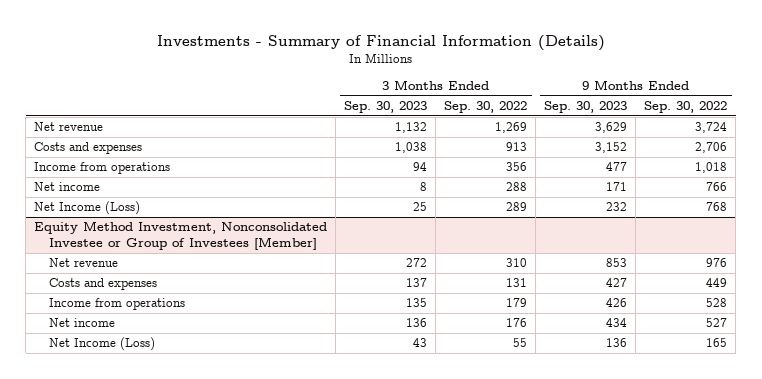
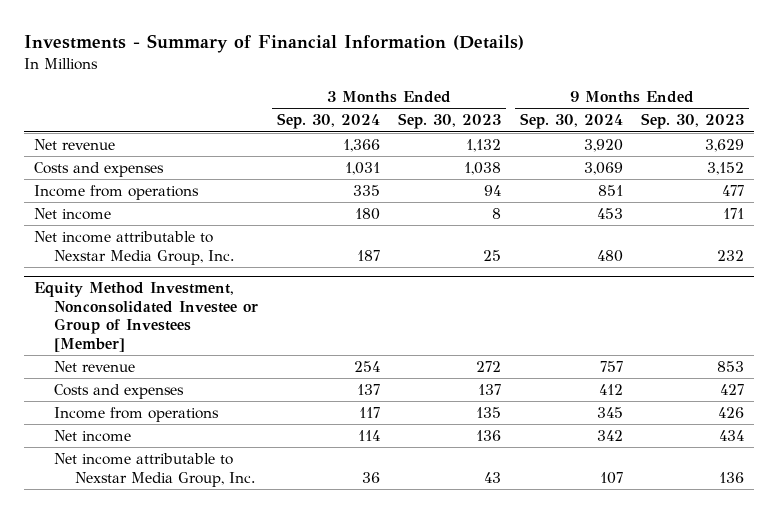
[444,101,528,114] Sep. 30, 2022 -> none
[644,101,728,114] Sep. 30, 2022 -> none
none -> [276,113,380,130] Sep. 30, 2024
none -> [519,113,623,130] Sep. 30, 2024
[34,201,141,216] Net Income (Loss) -> [33,231,235,265] Net income attributable to Nexstar Media Group, Inc.
[49,337,156,352] Net Income (Loss) -> [54,453,256,487] Net income attributable to Nexstar Media Group, Inc.

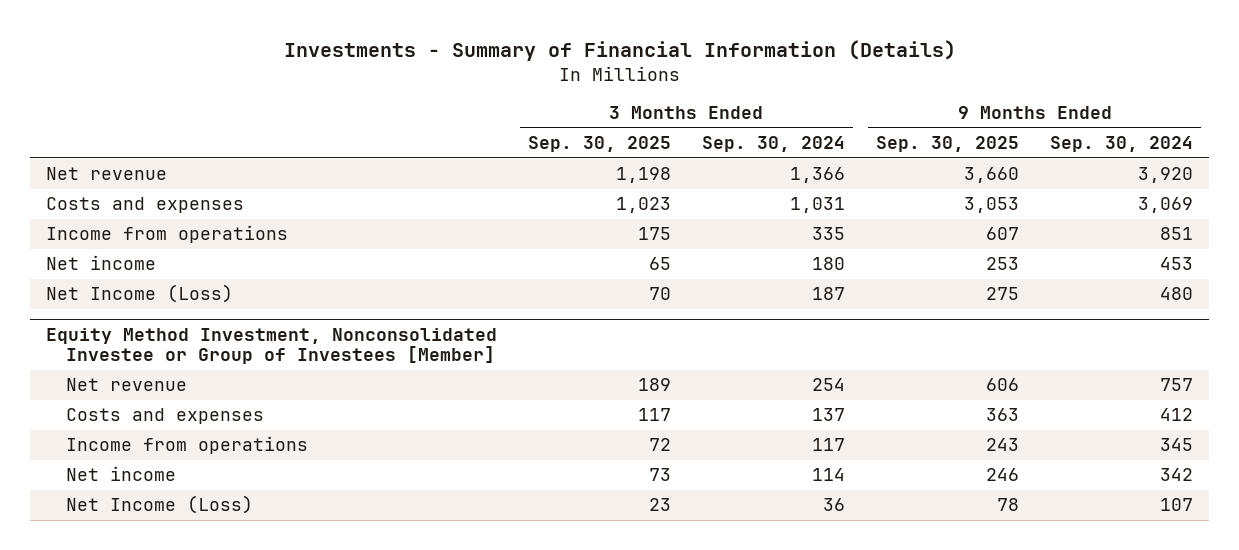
[398,113,502,130] Sep. 30, 2023 -> none
[641,113,745,130] Sep. 30, 2023 -> none
none -> [527,136,671,153] Sep. 30, 2025
none -> [876,136,1020,153] Sep. 30, 2025
[33,231,235,265] Net income attributable to Nexstar Media Group, Inc. -> [45,284,233,304] Net Income (Loss)
[54,453,256,487] Net income attributable to Nexstar Media Group, Inc. -> [66,495,254,515] Net Income (Loss)

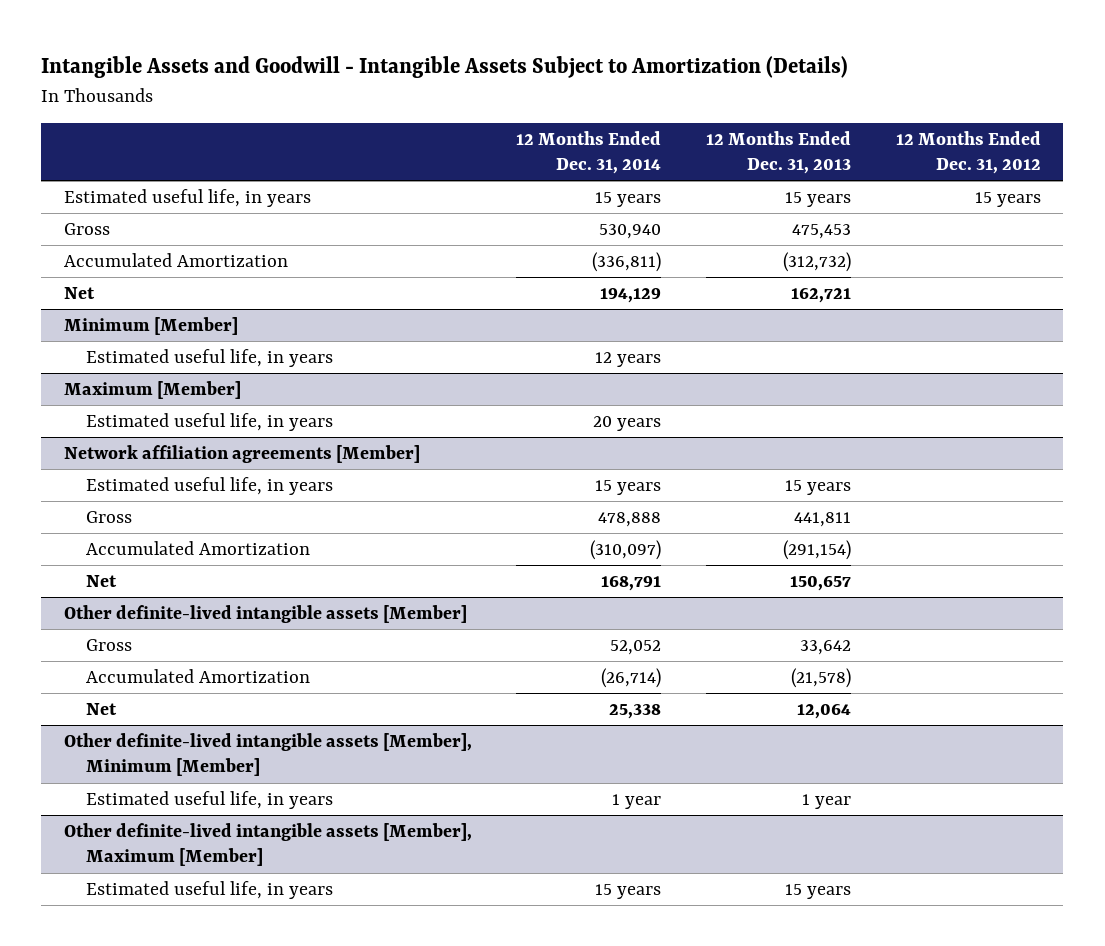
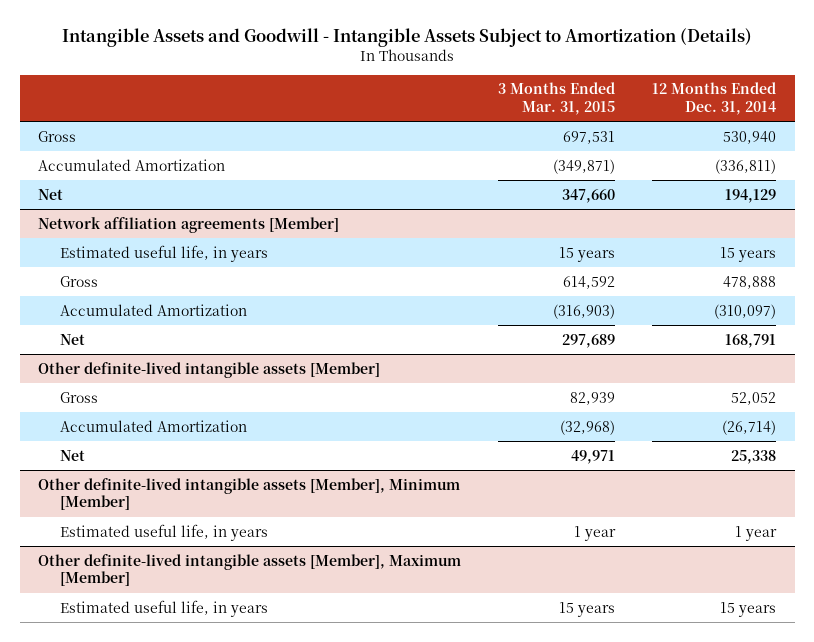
[706,130,852,174] 12 Months Ended Dec. 31, 2013 -> none
[896,130,1042,174] 12 Months Ended Dec. 31, 2012 -> none
none -> [498,82,616,116] 3 Months Ended Mar. 31, 2015
[63,189,311,208] Estimated useful life, in years -> none
[63,317,238,336] Minimum [Member] -> none
[85,349,333,368] Estimated useful life, in years -> none
[63,381,241,400] Maximum [Member] -> none
[85,413,333,432] Estimated useful life, in years -> none

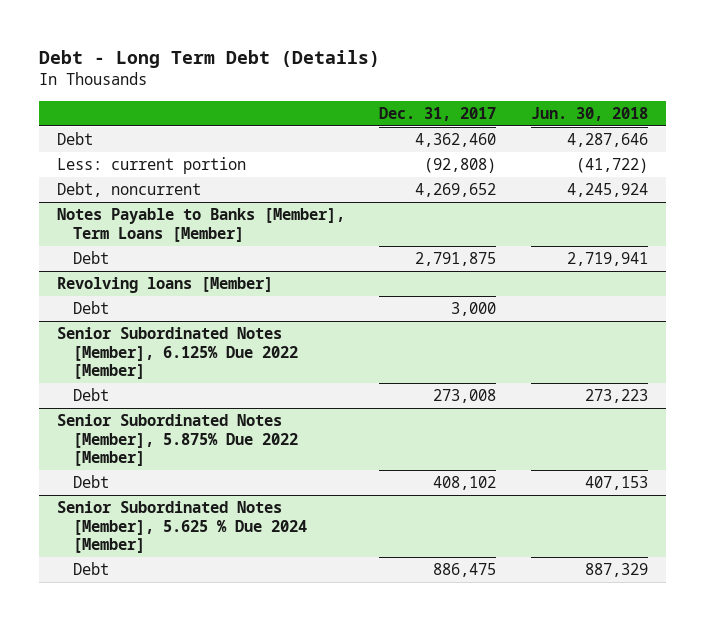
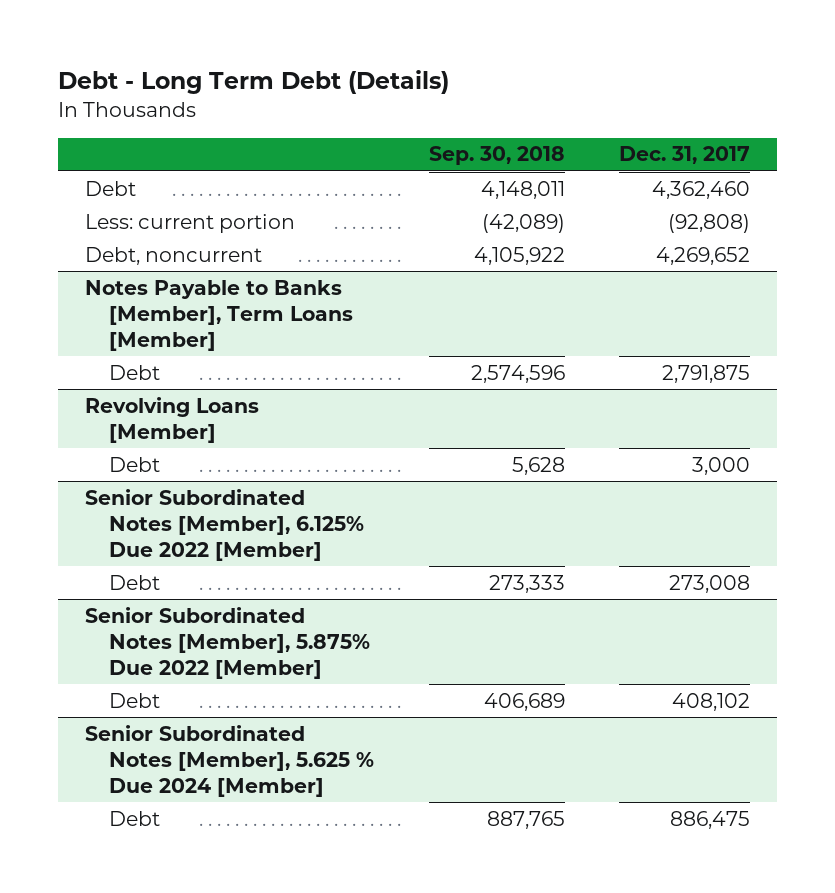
[531,106,649,121] Jun. 30, 2018 -> none
none -> [428,146,565,166] Sep. 30, 2018
[56,277,273,294] Revolving loans [Member] -> [84,396,259,443] Revolving Loans [Member]

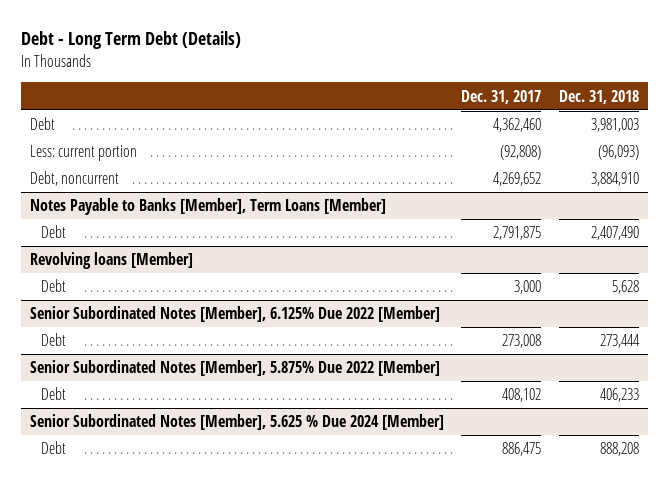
[428,146,565,166] Sep. 30, 2018 -> none
none -> [559,89,640,104] Dec. 31, 2018
[84,396,259,443] Revolving Loans [Member] -> [29,252,193,270] Revolving loans [Member]

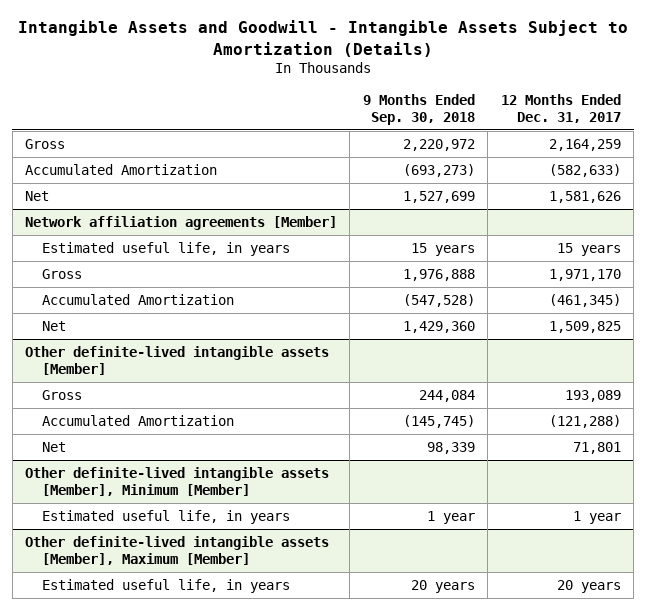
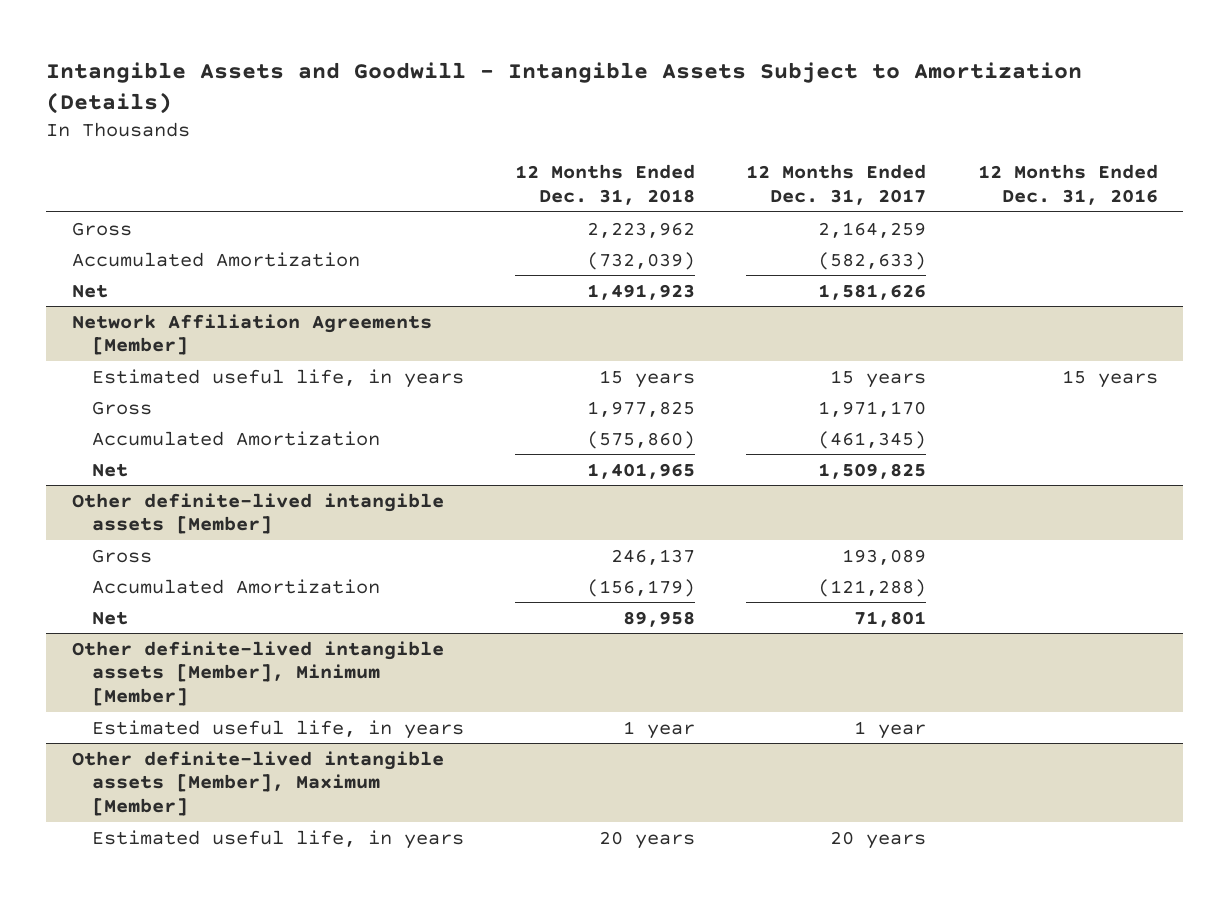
[362,93,475,125] 9 Months Ended Sep. 30, 2018 -> none
none -> [515,164,696,206] 12 Months Ended Dec. 31, 2018
none -> [977,164,1158,206] 12 Months Ended Dec. 31, 2016
[25,215,338,230] Network affiliation agreements [Member] -> [71,313,432,356] Network Affiliation Agreements [Member]

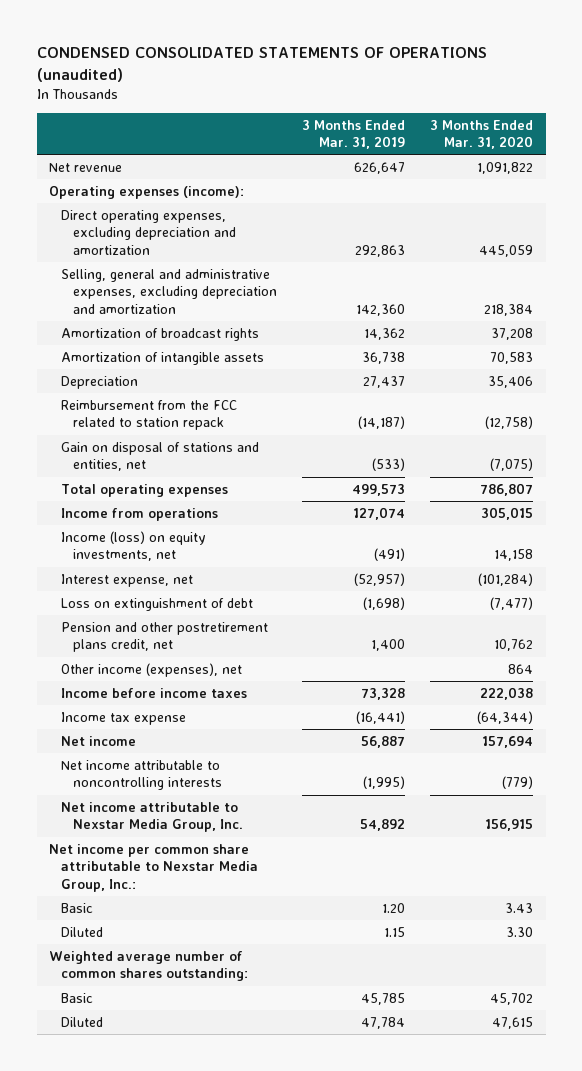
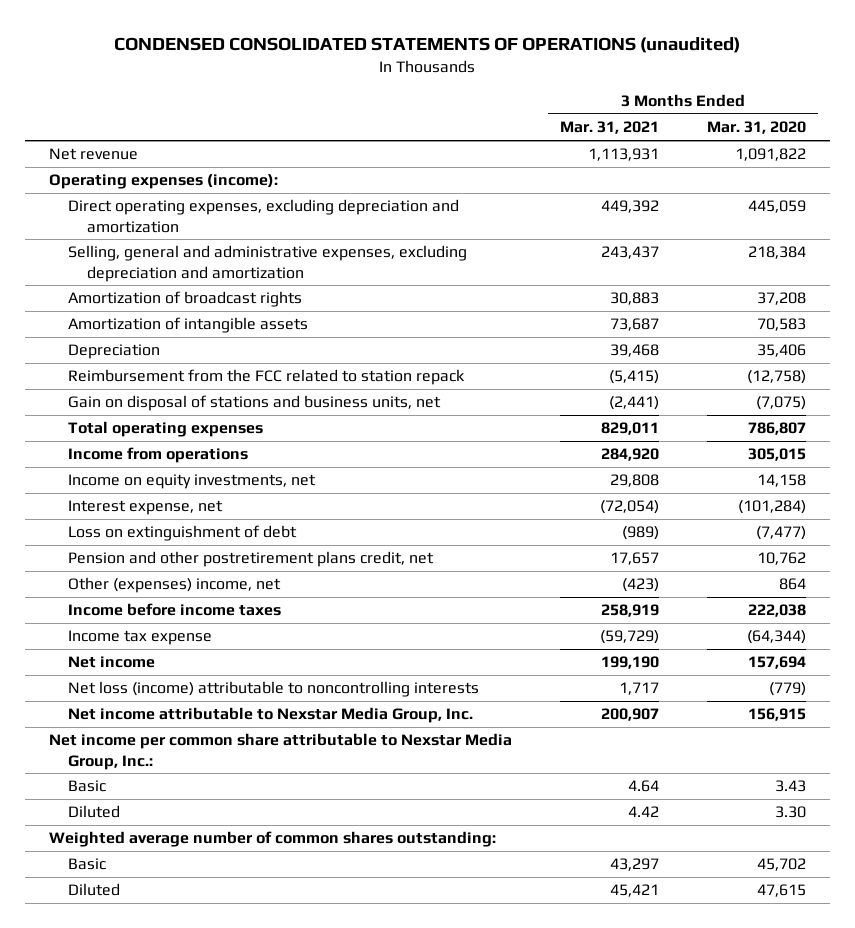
[302,119,406,150] 3 Months Ended Mar. 31, 2019 -> none
none -> [559,121,659,135] Mar. 31, 2021
[61,441,260,472] Gain on disposal of stations and entities, net -> [67,395,441,412] Gain on disposal of stations and business units, net
[61,530,207,562] Income (loss) on equity investments, net -> [67,474,316,490] Income on equity investments, net
[61,662,243,677] Other income (expenses), net -> [67,577,281,594] Other (expenses) income, net
[61,759,223,791] Net income attributable to noncontrolling interests -> [67,681,479,698] Net loss (income) attributable to noncontrolling interests

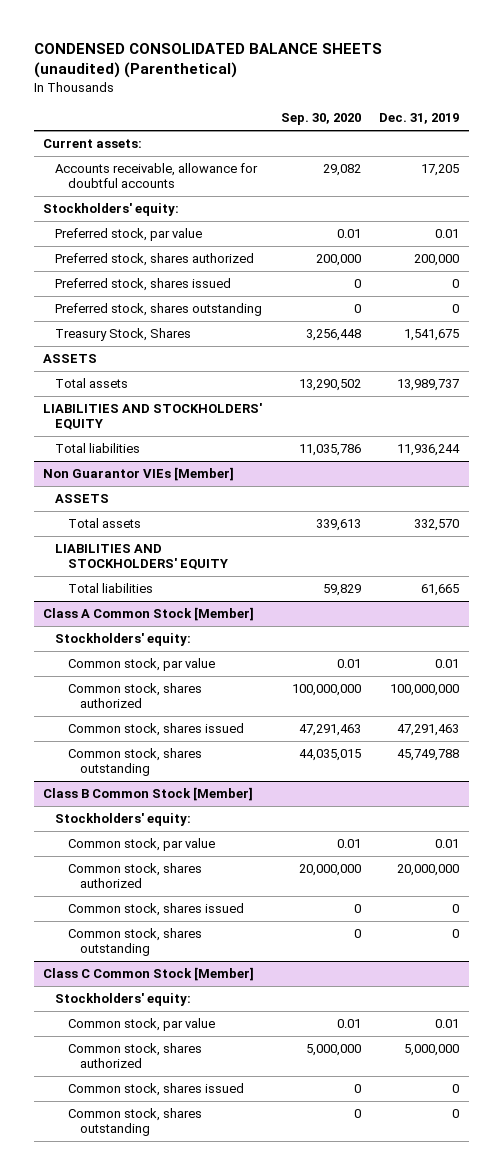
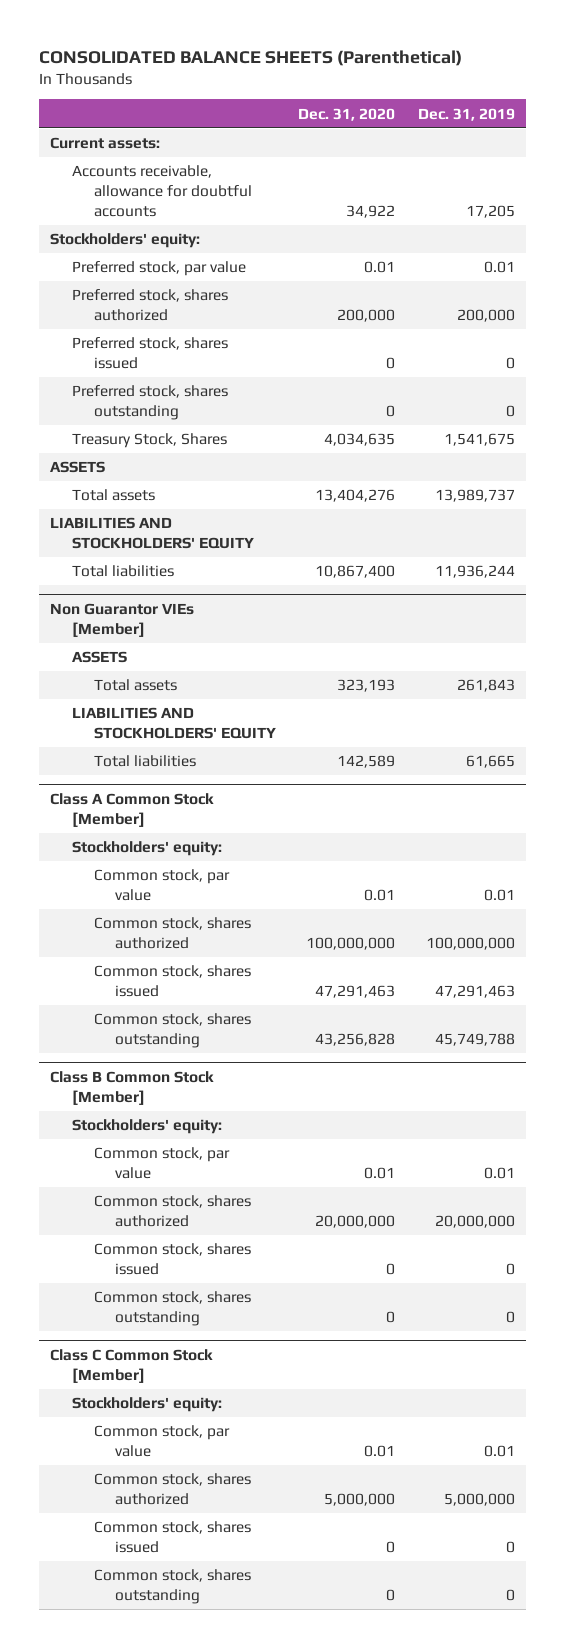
[33,43,382,79] CONDENSED CONSOLIDATED BALANCE SHEETS (unaudited) (Parenthetical) -> [38,49,462,66] CONSOLIDATED BALANCE SHEETS (Parenthetical)
[280,113,361,126] Sep. 30, 2020 -> none
none -> [298,107,396,121] Dec. 31, 2020
[414,519,460,532] 332,570 -> [457,679,516,693] 261,843

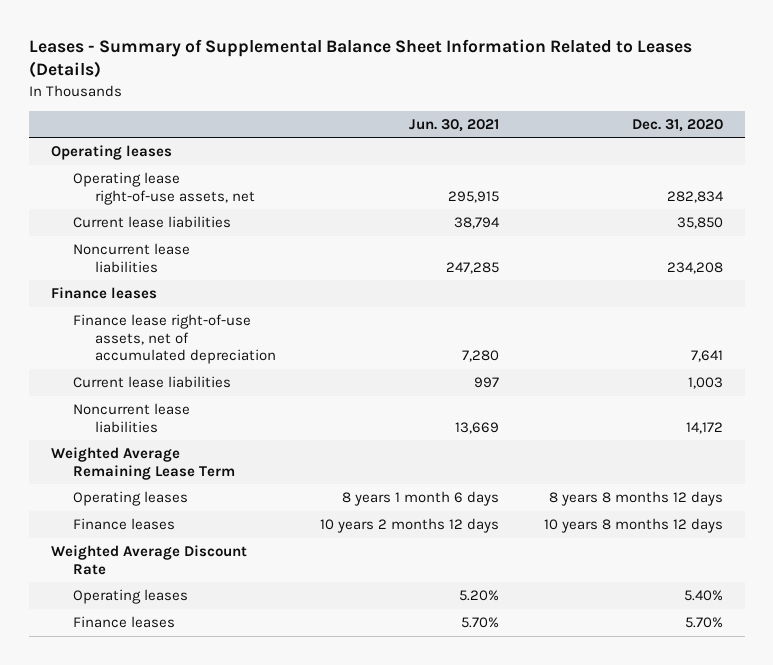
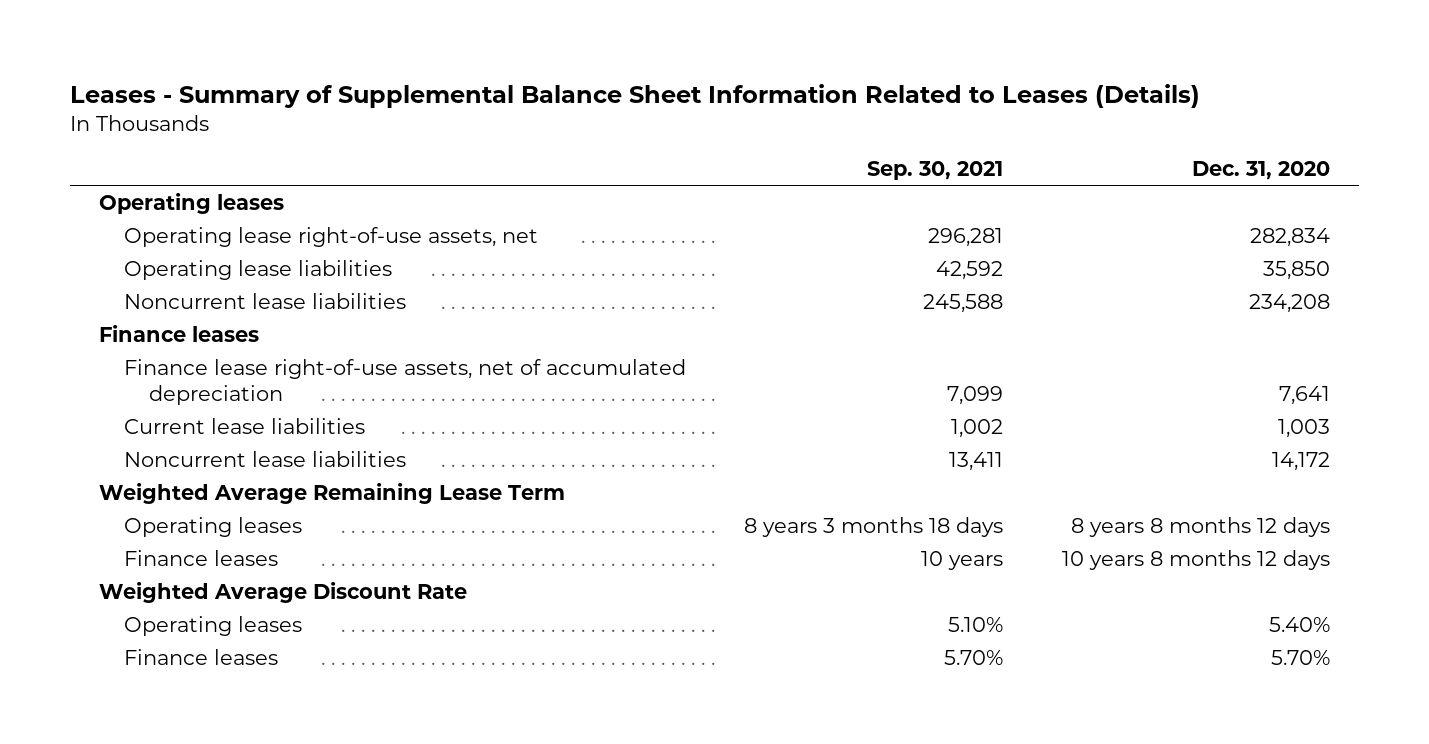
[409,118,500,132] Jun. 30, 2021 -> none
none -> [867,160,1004,180] Sep. 30, 2021
[72,216,231,229] Current lease liabilities -> [124,259,393,280] Operating lease liabilities

